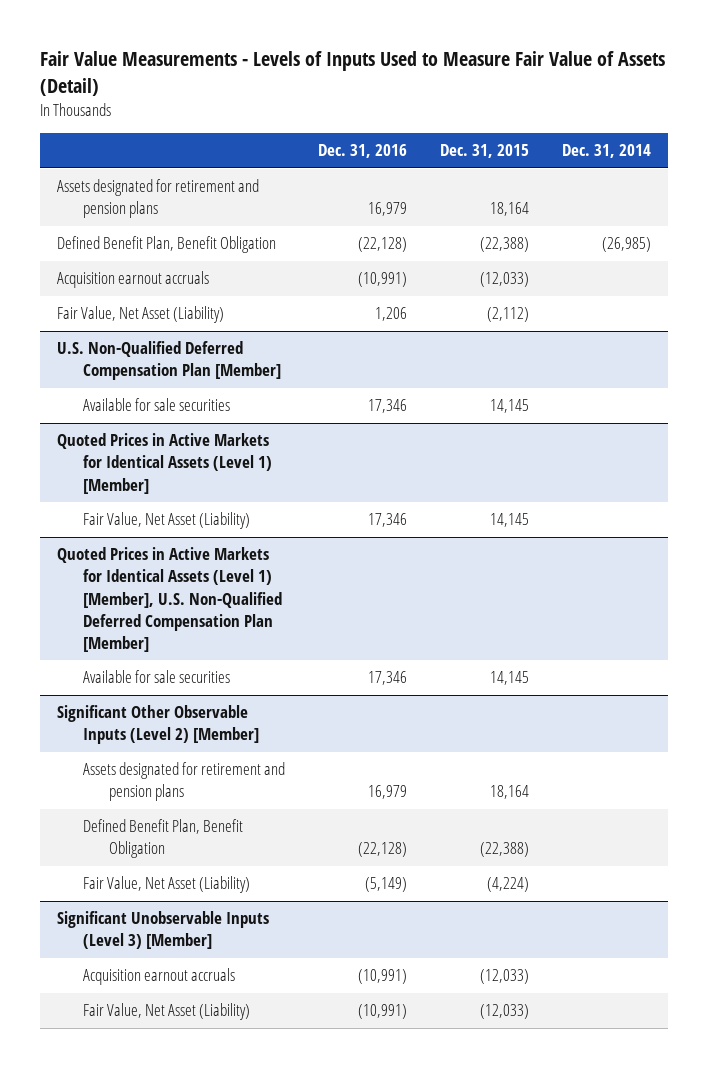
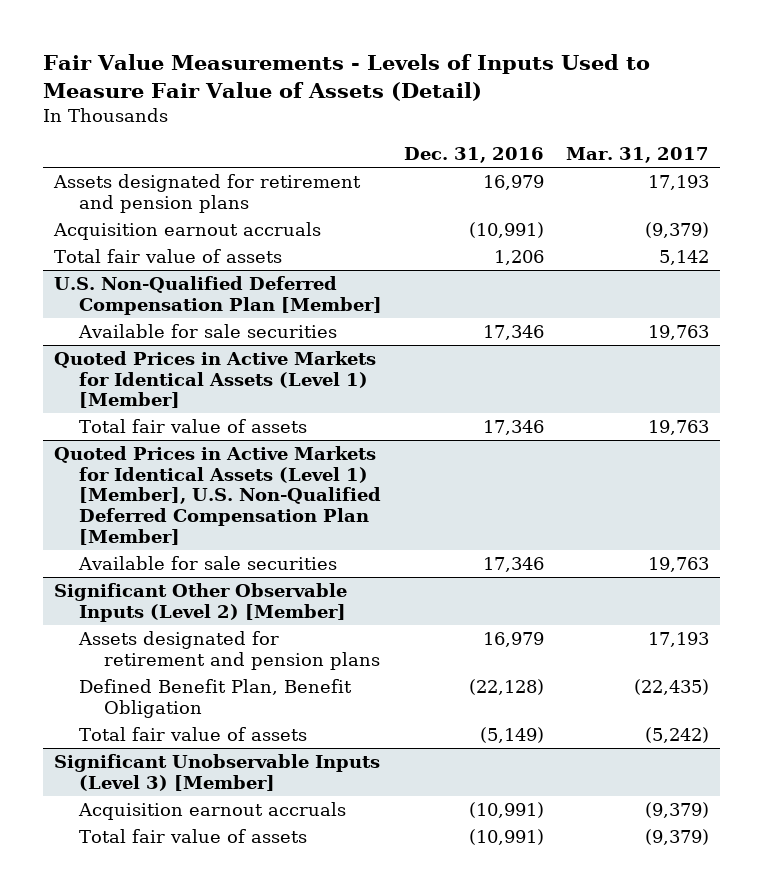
[440,144,530,159] Dec. 31, 2015 -> none
[562,144,652,159] Dec. 31, 2014 -> none
none -> [565,147,709,164] Mar. 31, 2017
[56,236,276,254] Defined Benefit Plan, Benefit Obligation -> none
[56,306,224,324] Fair Value, Net Asset (Liability) -> [53,249,282,264] Total fair value of assets
[82,512,250,530] Fair Value, Net Asset (Liability) -> [78,419,307,434] Total fair value of assets
[82,876,250,894] Fair Value, Net Asset (Liability) -> [78,727,307,742] Total fair value of assets
[82,1003,250,1021] Fair Value, Net Asset (Liability) -> [78,829,307,844] Total fair value of assets

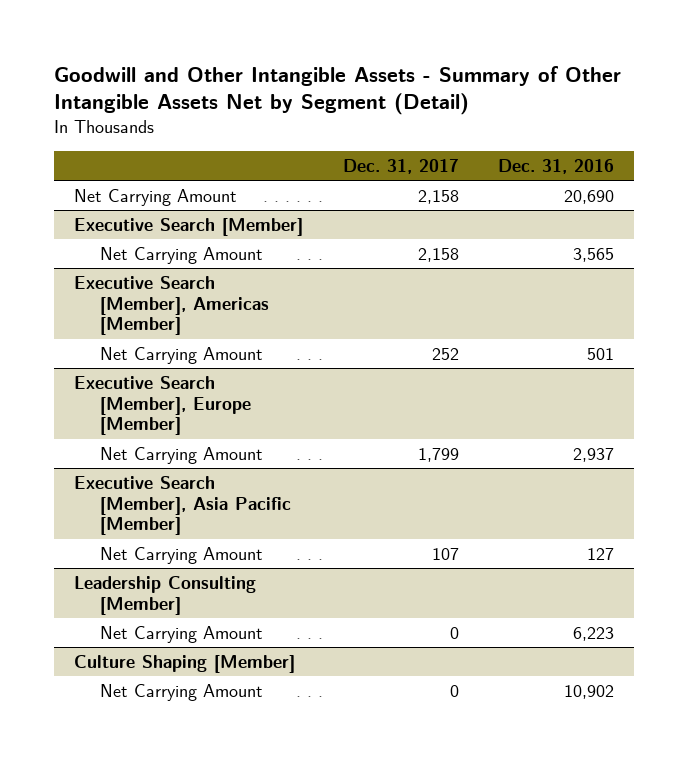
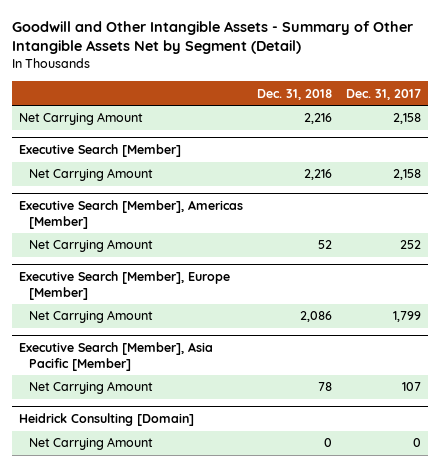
[498,158,615,174] Dec. 31, 2016 -> none
none -> [256,88,332,100] Dec. 31, 2018
[74,575,257,615] Leadership Consulting [Member] -> none
[100,625,264,643] Net Carrying Amount -> none
[74,654,296,673] Culture Shaping [Member] -> none
none -> [18,413,194,427] Heidrick Consulting [Domain]

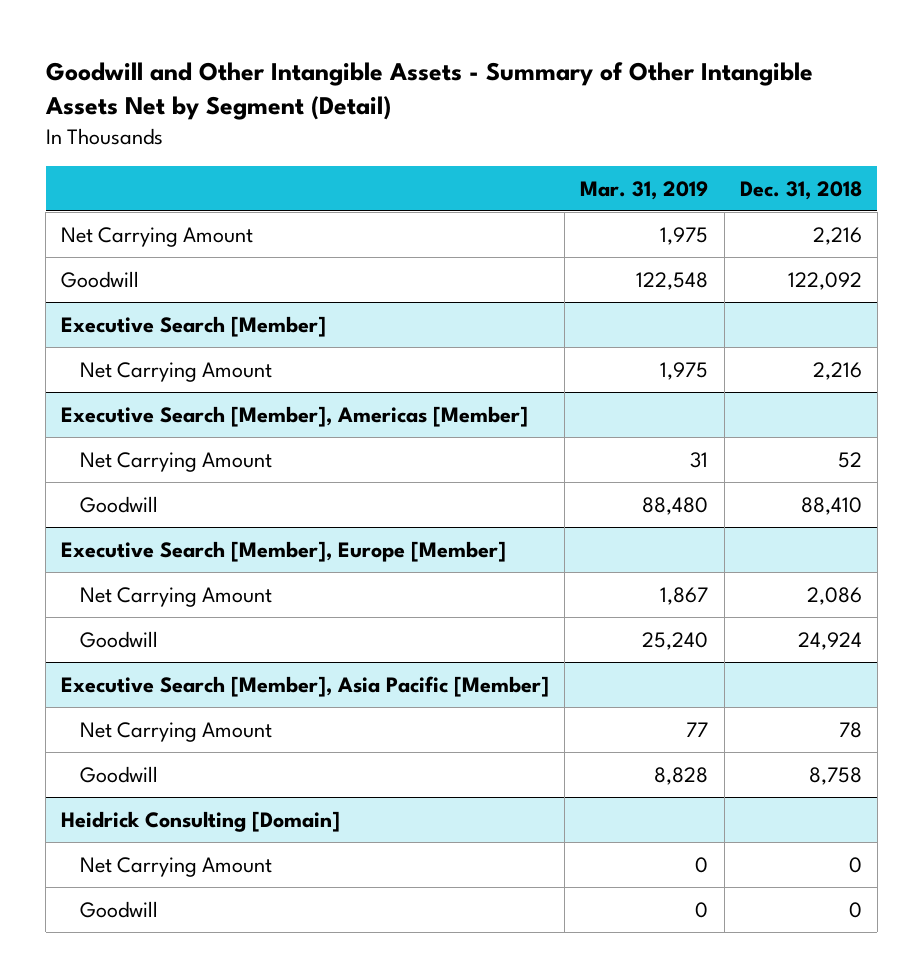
[345,88,421,100] Dec. 31, 2017 -> none
none -> [580,180,709,200] Mar. 31, 2019
none -> [61,270,140,288] Goodwill
none -> [80,495,159,513] Goodwill
none -> [80,630,159,648] Goodwill
none -> [80,765,159,783] Goodwill
none -> [80,900,159,918] Goodwill

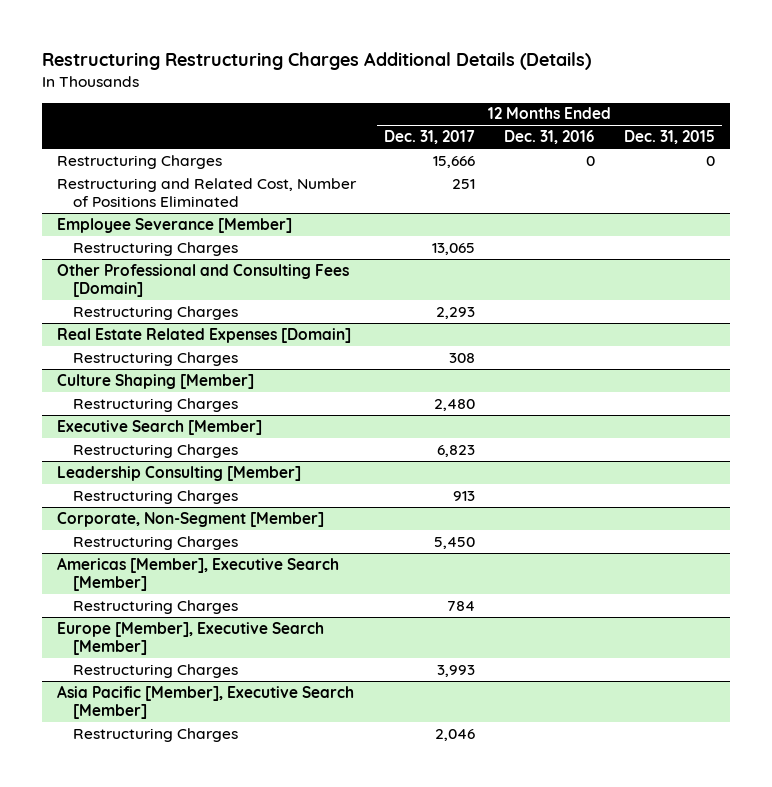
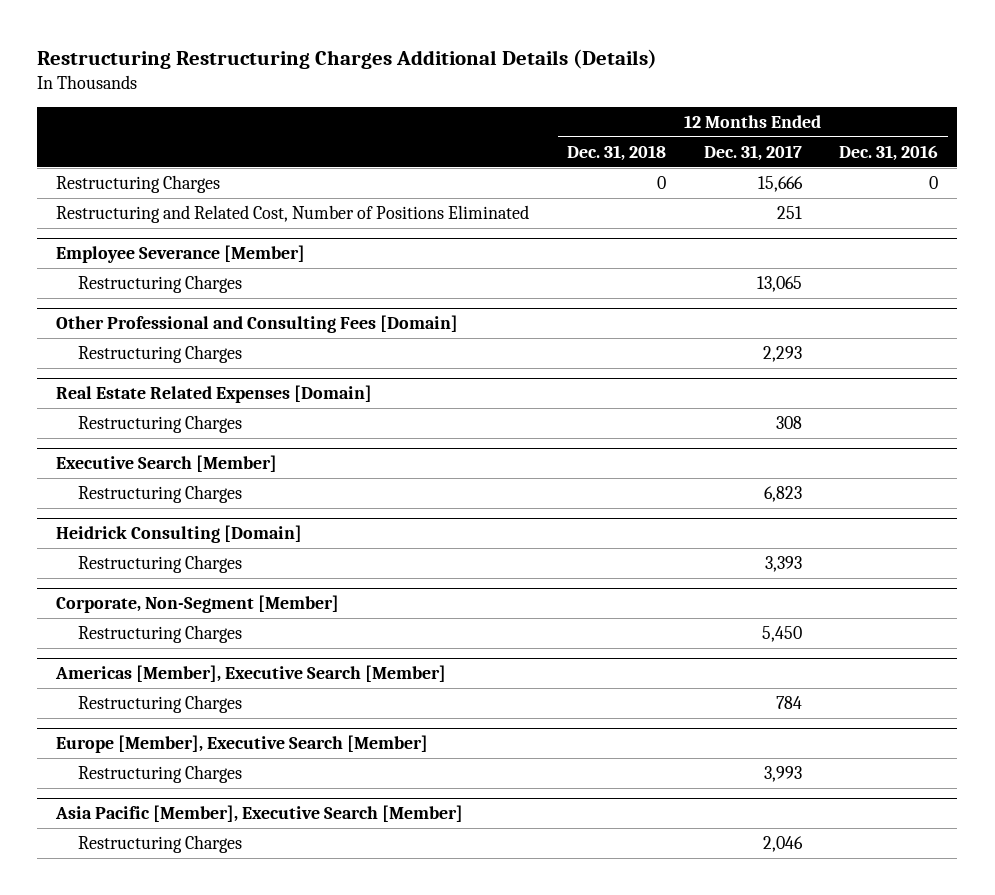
[624,130,716,145] Dec. 31, 2015 -> none
none -> [566,144,666,161] Dec. 31, 2018
[56,373,254,389] Culture Shaping [Member] -> none
[72,397,238,412] Restructuring Charges -> none
[56,465,301,481] Leadership Consulting [Member] -> none
none -> [56,525,303,544] Heidrick Consulting [Domain]
[453,490,476,501] 913 -> [764,556,802,573] 3,393

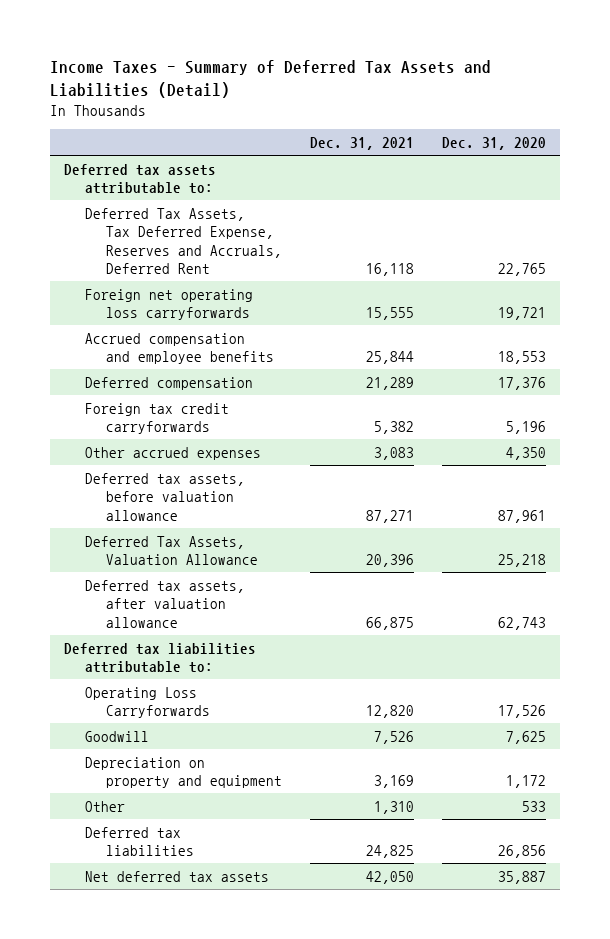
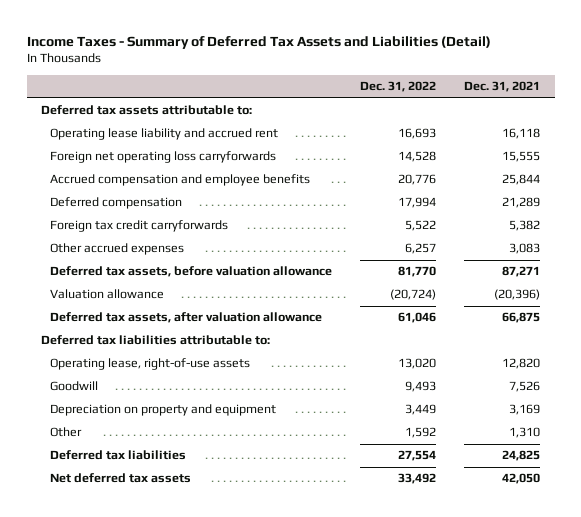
[442,136,547,150] Dec. 31, 2020 -> none
none -> [360,81,437,93] Dec. 31, 2022
[84,207,283,275] Deferred Tax Assets, Tax Deferred Expense, Reserves and Accruals, Deferred Rent -> [50,128,279,141] Operating lease liability and accrued rent
[84,535,259,566] Deferred Tax Assets, Valuation Allowance -> [50,289,165,300] Valuation allowance
[366,554,415,568] 20,396 -> [494,289,541,301] (20,396)
[84,686,211,719] Operating Loss Carryforwards -> [50,358,251,371] Operating lease, right-of-use assets

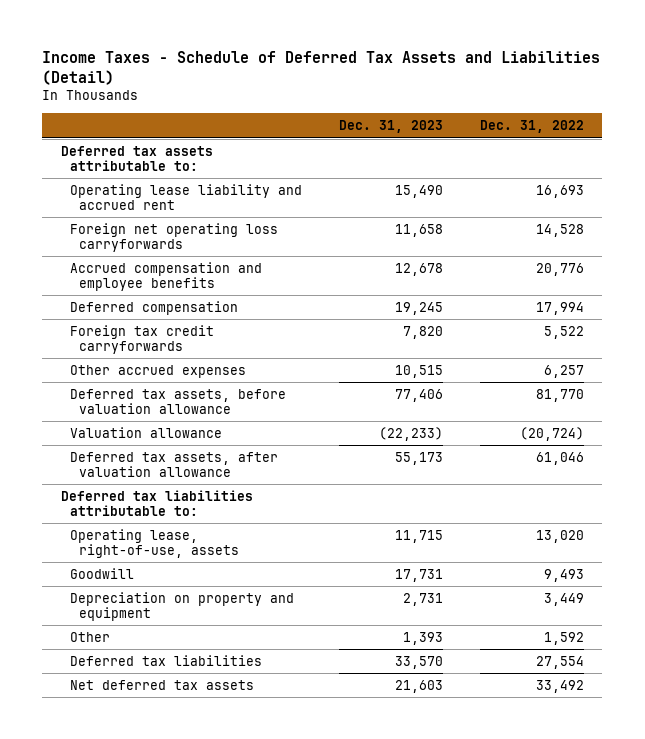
[26,35,491,49] Income Taxes - Summary of Deferred Tax Assets and Liabilities (Detail) -> [42,50,601,85] Income Taxes - Schedule of Deferred Tax Assets and Liabilities (Detail)
[464,81,541,93] Dec. 31, 2021 -> none
none -> [338,120,443,134] Dec. 31, 2023
[50,358,251,371] Operating lease, right-of-use assets -> [70,528,240,558] Operating lease, right-of-use, assets

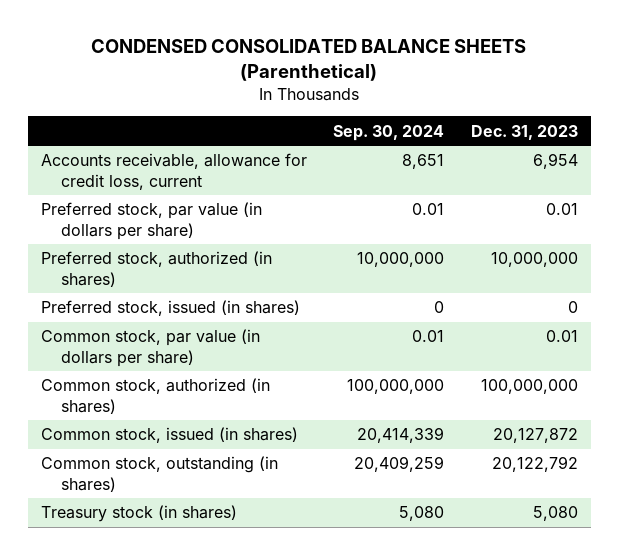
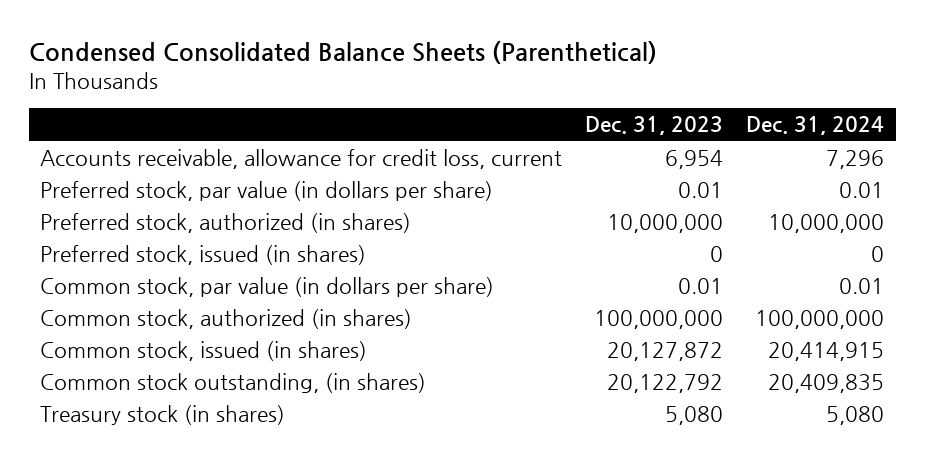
[91,39,527,82] CONDENSED CONSOLIDATED BALANCE SHEETS (Parenthetical) -> [28,41,657,65] Condensed Consolidated Balance Sheets (Parenthetical)
[333,124,445,141] Sep. 30, 2024 -> none
none -> [746,116,885,136] Dec. 31, 2024
[41,456,279,492] Common stock, outstanding (in shares) -> [40,373,427,394] Common stock outstanding, (in shares)

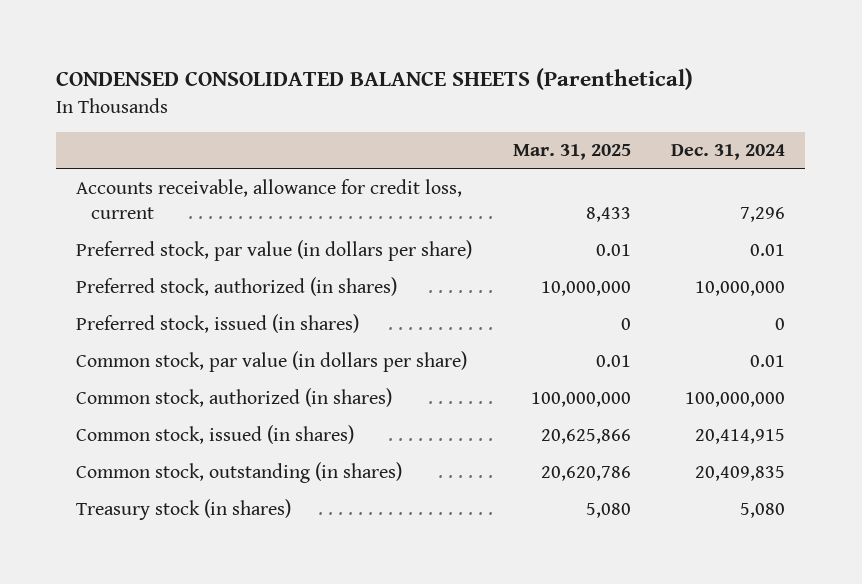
[28,41,657,65] Condensed Consolidated Balance Sheets (Parenthetical) -> [56,68,694,91] CONDENSED CONSOLIDATED BALANCE SHEETS (Parenthetical)
[585,116,724,136] Dec. 31, 2023 -> none
none -> [512,144,631,161] Mar. 31, 2025
[40,373,427,394] Common stock outstanding, (in shares) -> [76,462,403,484] Common stock, outstanding (in shares)

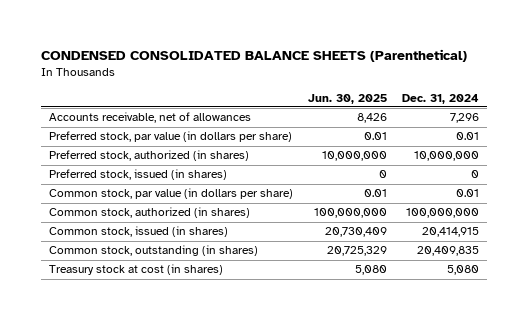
[512,144,631,161] Mar. 31, 2025 -> none
none -> [307,93,387,104] Jun. 30, 2025
[76,179,463,220] Accounts receivable, allowance for credit loss, current -> [48,112,251,124] Accounts receivable, net of allowances
[76,499,292,521] Treasury stock (in shares) -> [48,264,223,276] Treasury stock at cost (in shares)

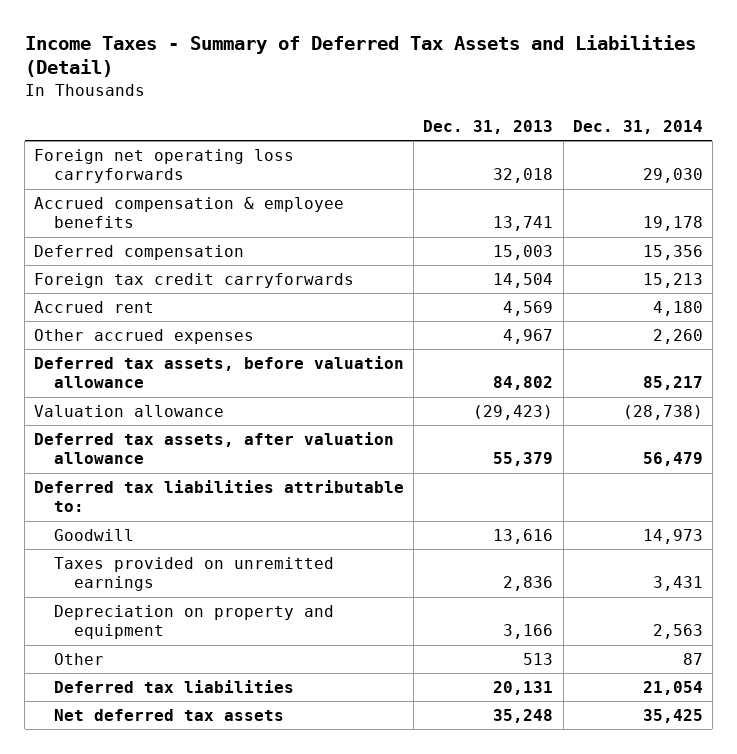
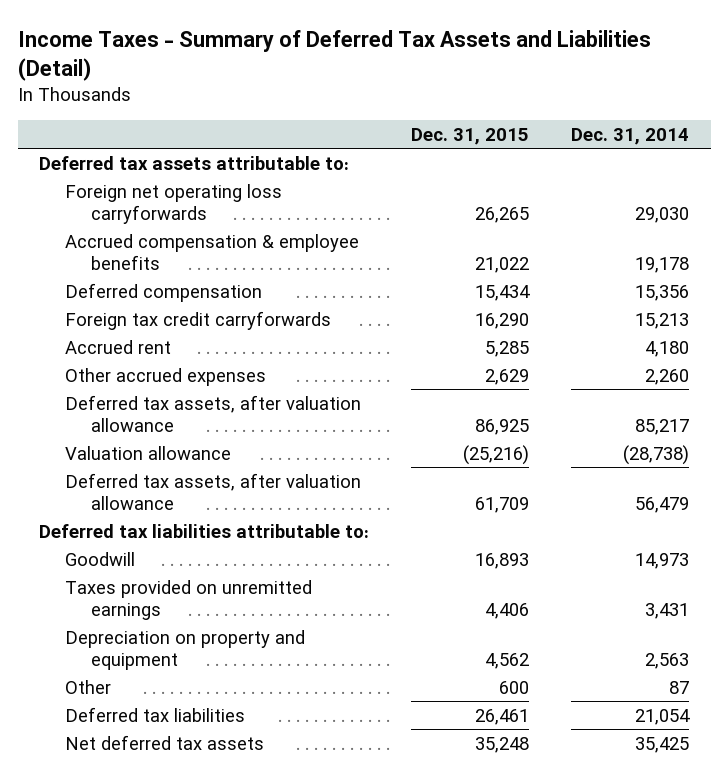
[423,119,554,134] Dec. 31, 2013 -> none
none -> [411,127,530,145] Dec. 31, 2015
none -> [38,155,349,170] Deferred tax assets attributable to:
[34,355,405,389] Deferred tax assets, before valuation allowance -> [64,394,361,432] Deferred tax assets, after valuation allowance

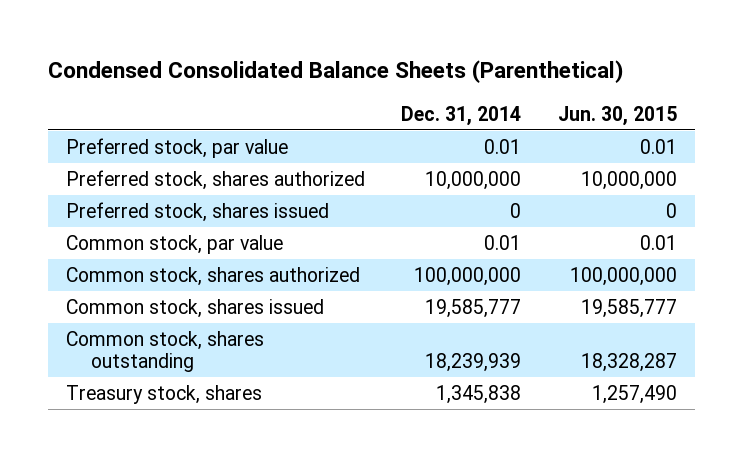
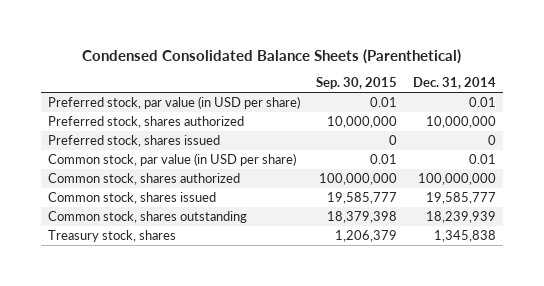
[557,105,677,126] Jun. 30, 2015 -> none
none -> [315,77,397,90] Sep. 30, 2015
[66,137,289,158] Preferred stock, par value -> [48,96,301,110] Preferred stock, par value (in USD per share)
[66,234,284,254] Common stock, par value -> [48,153,297,167] Common stock, par value (in USD per share)

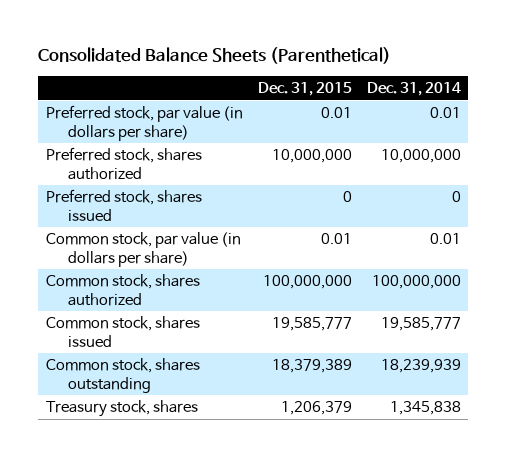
[81,48,461,64] Condensed Consolidated Balance Sheets (Parenthetical) -> [38,47,392,65] Consolidated Balance Sheets (Parenthetical)
[315,77,397,90] Sep. 30, 2015 -> none
none -> [257,82,352,97] Dec. 31, 2015
[48,96,301,110] Preferred stock, par value (in USD per share) -> [45,105,243,141] Preferred stock, par value (in dollars per share)
[48,153,297,167] Common stock, par value (in USD per share) -> [45,232,241,267] Common stock, par value (in dollars per share)

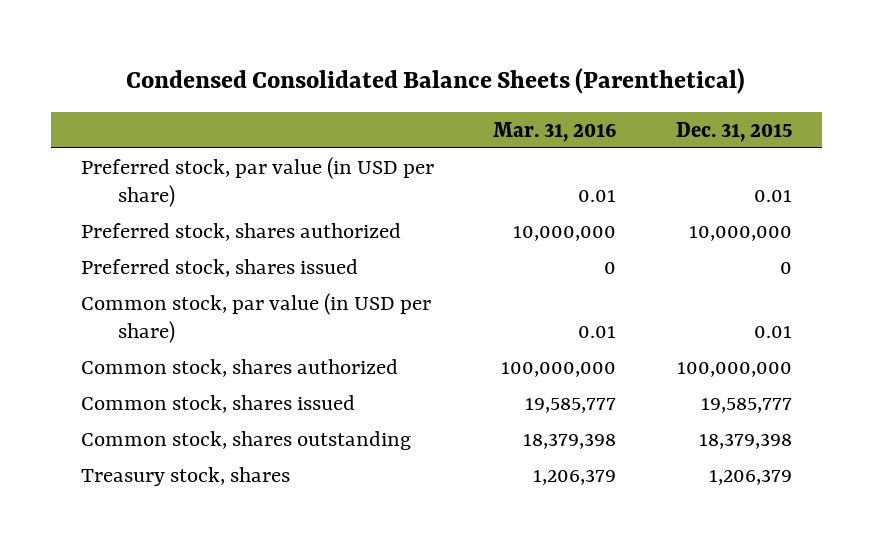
[38,47,392,65] Consolidated Balance Sheets (Parenthetical) -> [126,68,746,95] Condensed Consolidated Balance Sheets (Parenthetical)
[366,82,461,97] Dec. 31, 2014 -> none
none -> [493,121,617,142] Mar. 31, 2016
[45,105,243,141] Preferred stock, par value (in dollars per share) -> [80,156,434,207] Preferred stock, par value (in USD per share)
[45,232,241,267] Common stock, par value (in dollars per share) -> [80,292,431,343] Common stock, par value (in USD per share)
[271,359,352,374] 18,379,389 -> [698,432,792,449] 18,379,398

